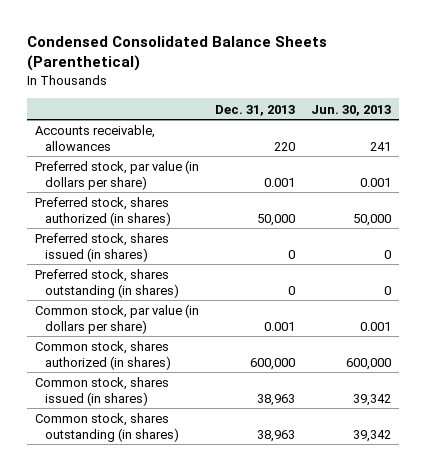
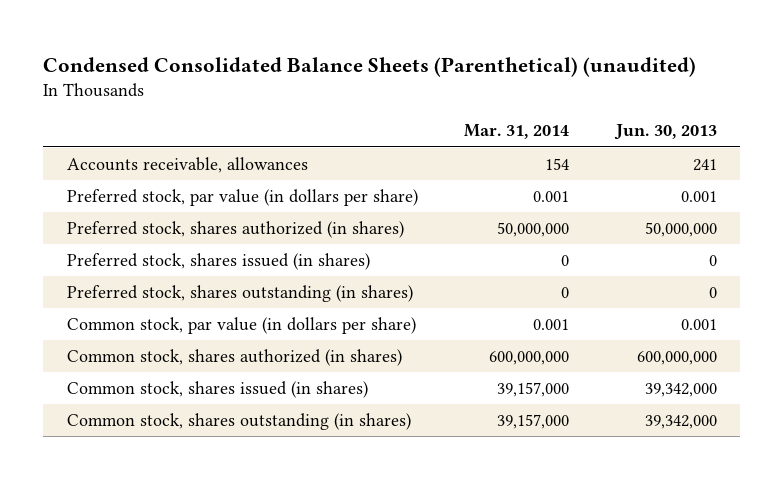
[26,36,327,72] Condensed Consolidated Balance Sheets (Parenthetical) -> [43,56,697,77] Condensed Consolidated Balance Sheets (Parenthetical) (unaudited)
[214,104,295,116] Dec. 31, 2013 -> none
none -> [464,124,570,140] Mar. 31, 2014
[352,213,391,226] 50,000 -> [644,222,717,238] 50,000,000
[345,357,391,370] 600,000 -> [636,351,717,366] 600,000,000
[352,393,391,406] 39,342 -> [644,383,717,398] 39,342,000
[352,429,391,442] 39,342 -> [644,415,717,430] 39,342,000

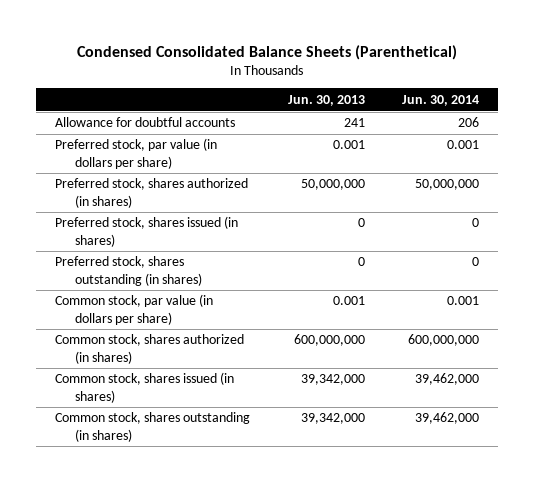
[43,56,697,77] Condensed Consolidated Balance Sheets (Parenthetical) (unaudited) -> [77,45,458,61] Condensed Consolidated Balance Sheets (Parenthetical)
[464,124,570,140] Mar. 31, 2014 -> none
none -> [402,94,480,106] Jun. 30, 2014
[66,157,308,174] Accounts receivable, allowances -> [55,117,236,128] Allowance for doubtful accounts

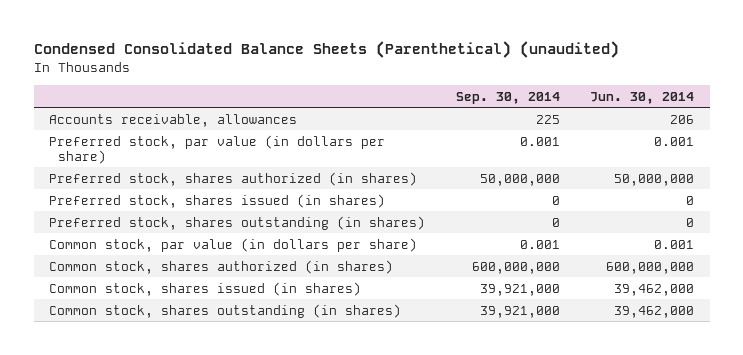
[77,45,458,61] Condensed Consolidated Balance Sheets (Parenthetical) -> [33,40,619,58] Condensed Consolidated Balance Sheets (Parenthetical) (unaudited)
[287,94,365,106] Jun. 30, 2013 -> none
none -> [455,91,560,104] Sep. 30, 2014
[55,117,236,128] Allowance for doubtful accounts -> [48,113,297,127] Accounts receivable, allowances

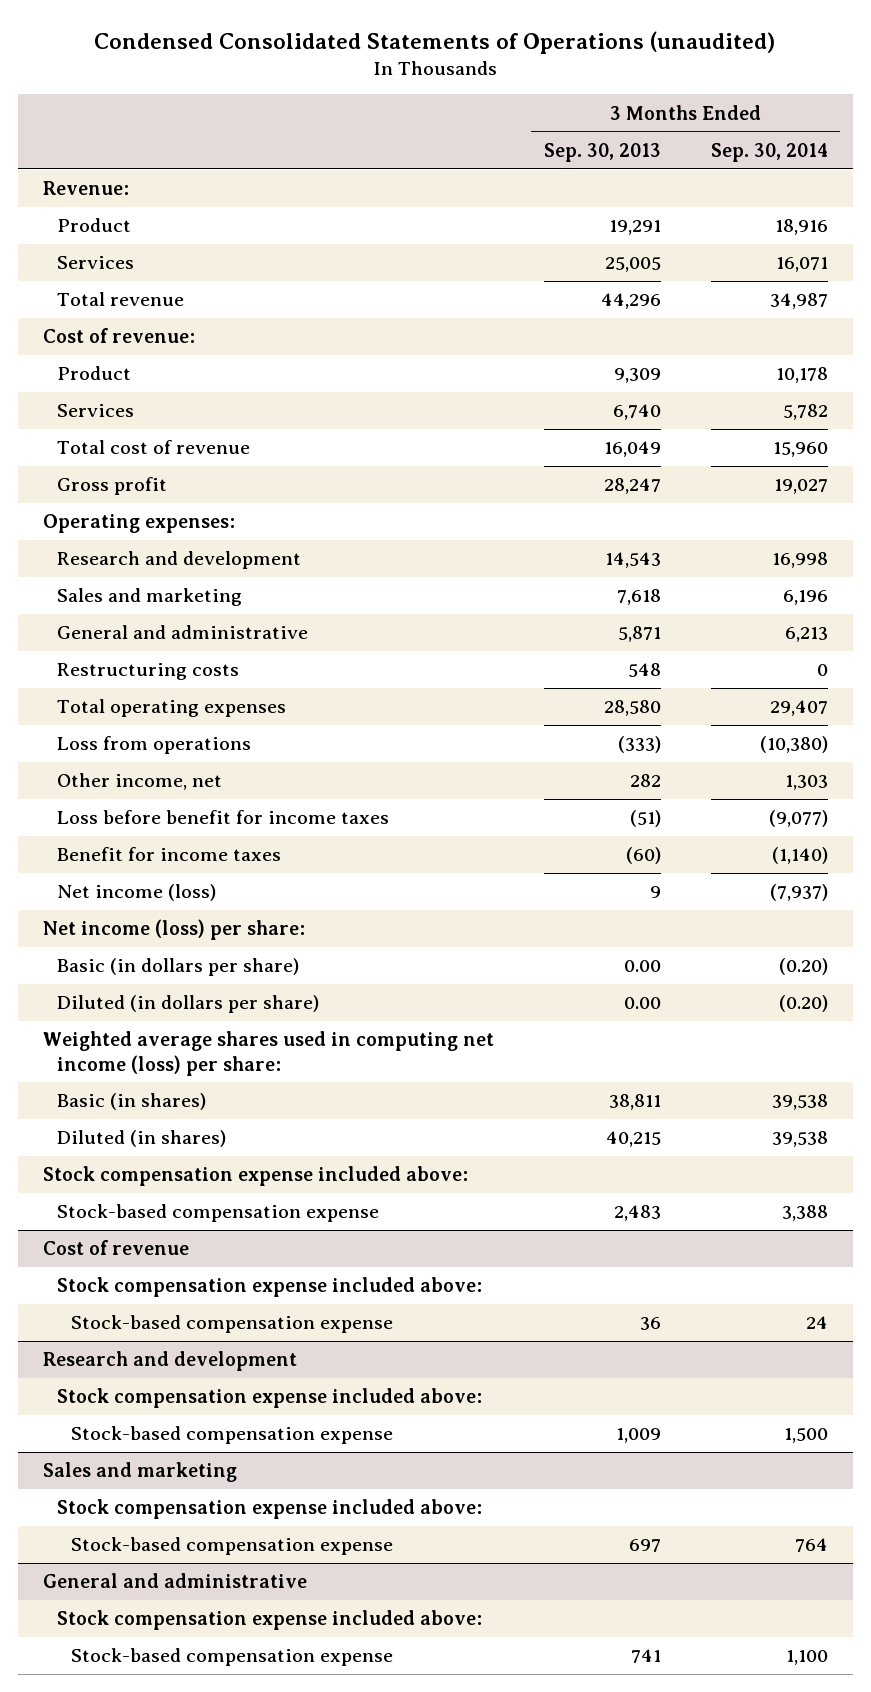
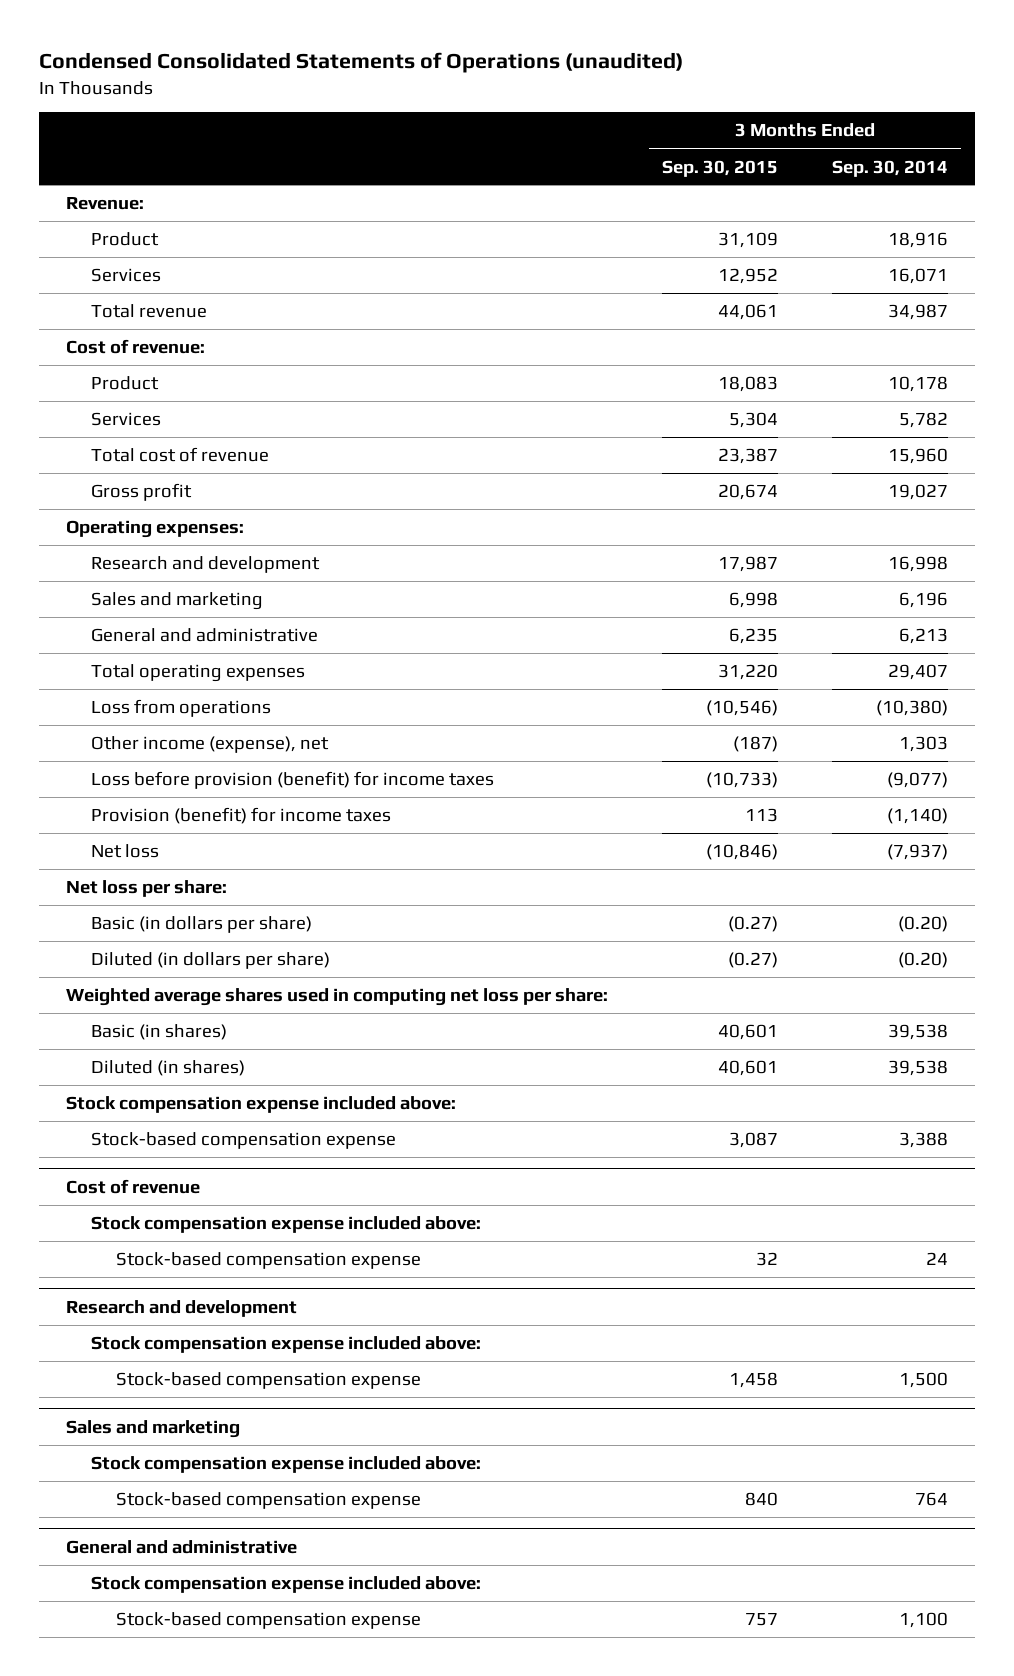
[543,142,661,162] Sep. 30, 2013 -> none
none -> [662,159,779,177] Sep. 30, 2015
[56,663,239,681] Restructuring costs -> none
[56,773,222,791] Other income, net -> [91,736,330,754] Other income (expense), net
[56,810,389,825] Loss before benefit for income taxes -> [91,771,495,790] Loss before provision (benefit) for income taxes
[56,847,281,862] Benefit for income taxes -> [91,807,392,825] Provision (benefit) for income taxes
[56,884,216,902] Net income (loss) -> [91,844,160,859] Net loss
[43,919,306,941] Net income (loss) per share: -> [66,880,228,898] Net loss per share:
[43,1031,495,1076] Weighted average shares used in computing net income (loss) per share: -> [66,988,609,1007] Weighted average shares used in computing net loss per share:

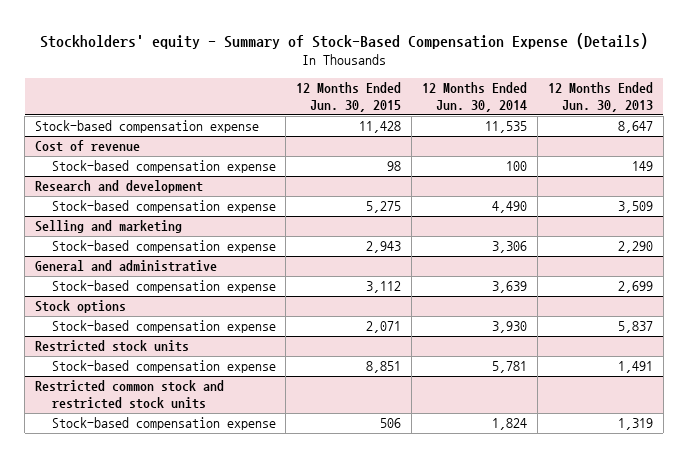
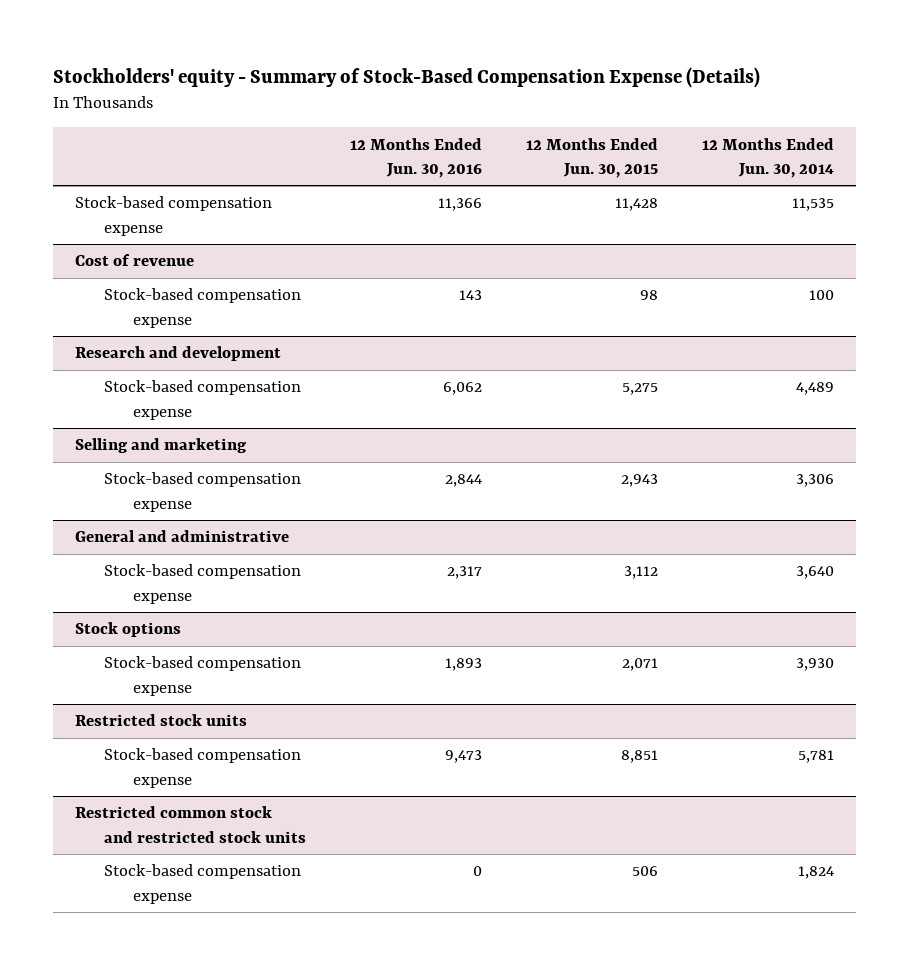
[547,82,653,112] 12 Months Ended Jun. 30, 2013 -> none
none -> [350,137,483,178] 12 Months Ended Jun. 30, 2016
[492,201,528,214] 4,490 -> [796,382,835,396] 4,489
[492,281,528,294] 3,639 -> [796,566,835,580] 3,640

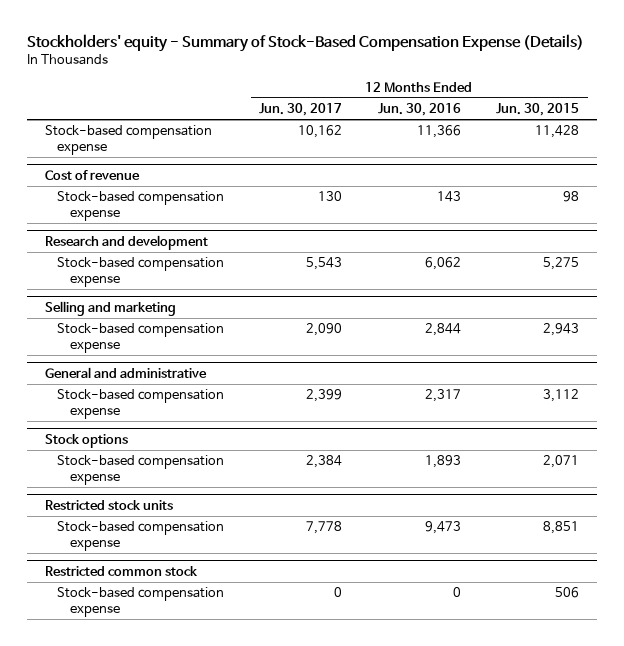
[702,137,835,178] 12 Months Ended Jun. 30, 2014 -> none
none -> [259,103,343,117] Jun. 30, 2017
[75,806,307,843] Restricted common stock and restricted stock units -> [44,566,198,577] Restricted common stock

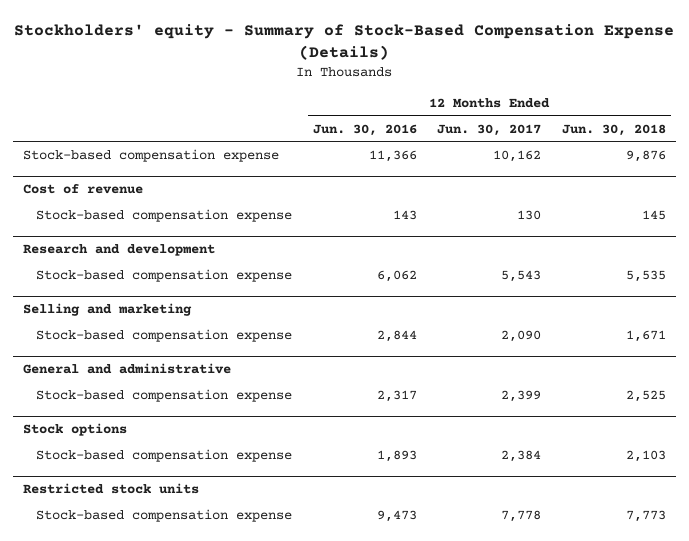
[495,103,579,117] Jun. 30, 2015 -> none
none -> [561,123,666,136] Jun. 30, 2018
[44,566,198,577] Restricted common stock -> none
[57,587,225,618] Stock-based compensation expense -> none

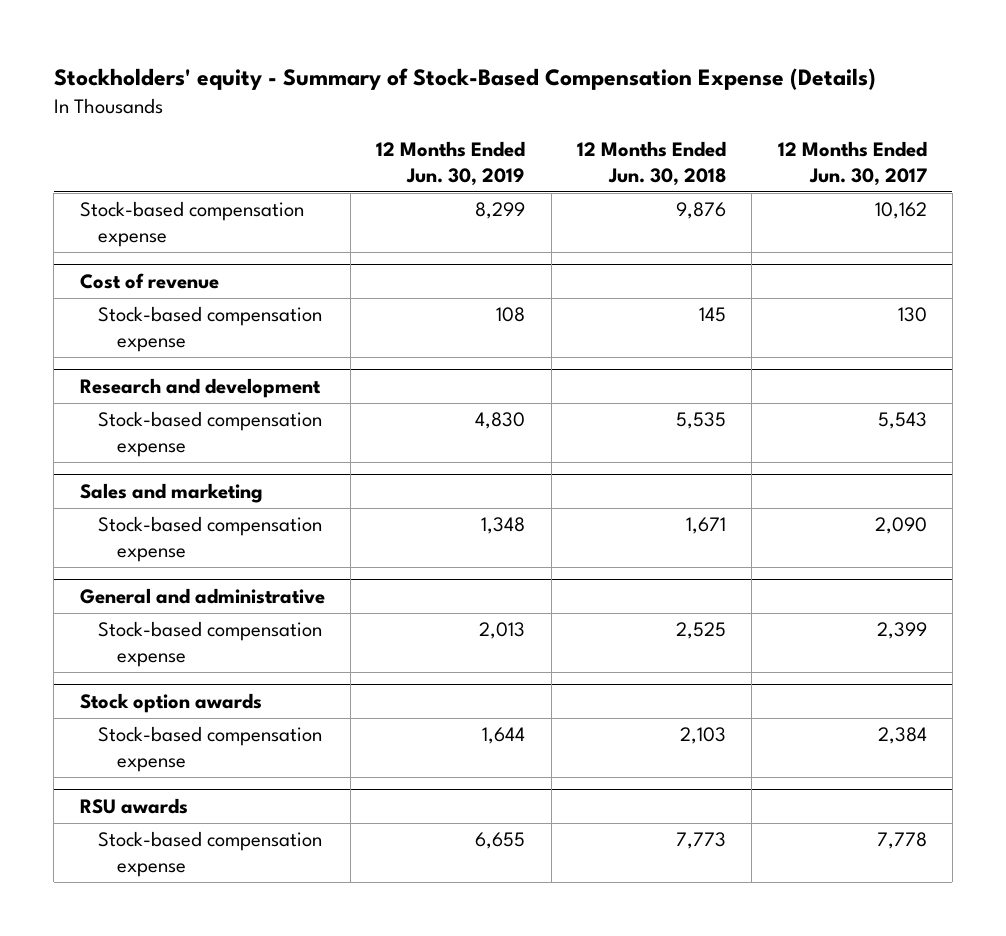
[312,123,417,136] Jun. 30, 2016 -> none
none -> [376,141,526,186] 12 Months Ended Jun. 30, 2019
[23,303,193,317] Selling and marketing -> [79,482,263,503] Sales and marketing
[23,423,128,437] Stock options -> [79,692,262,713] Stock option awards
[23,483,200,495] Restricted stock units -> [79,797,188,814] RSU awards

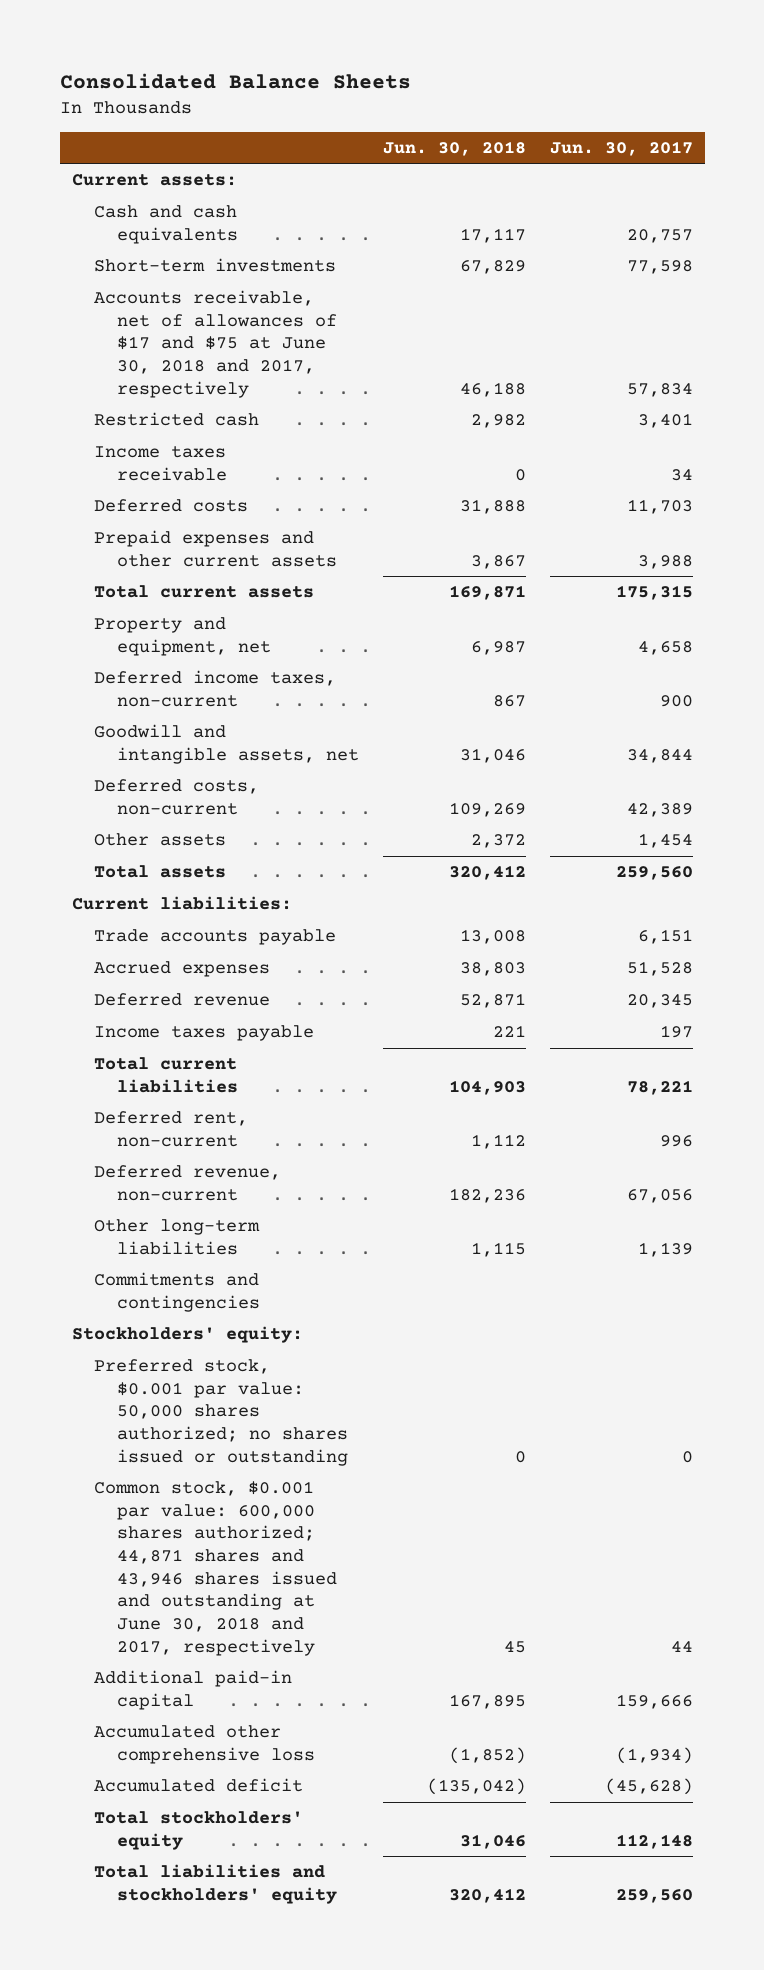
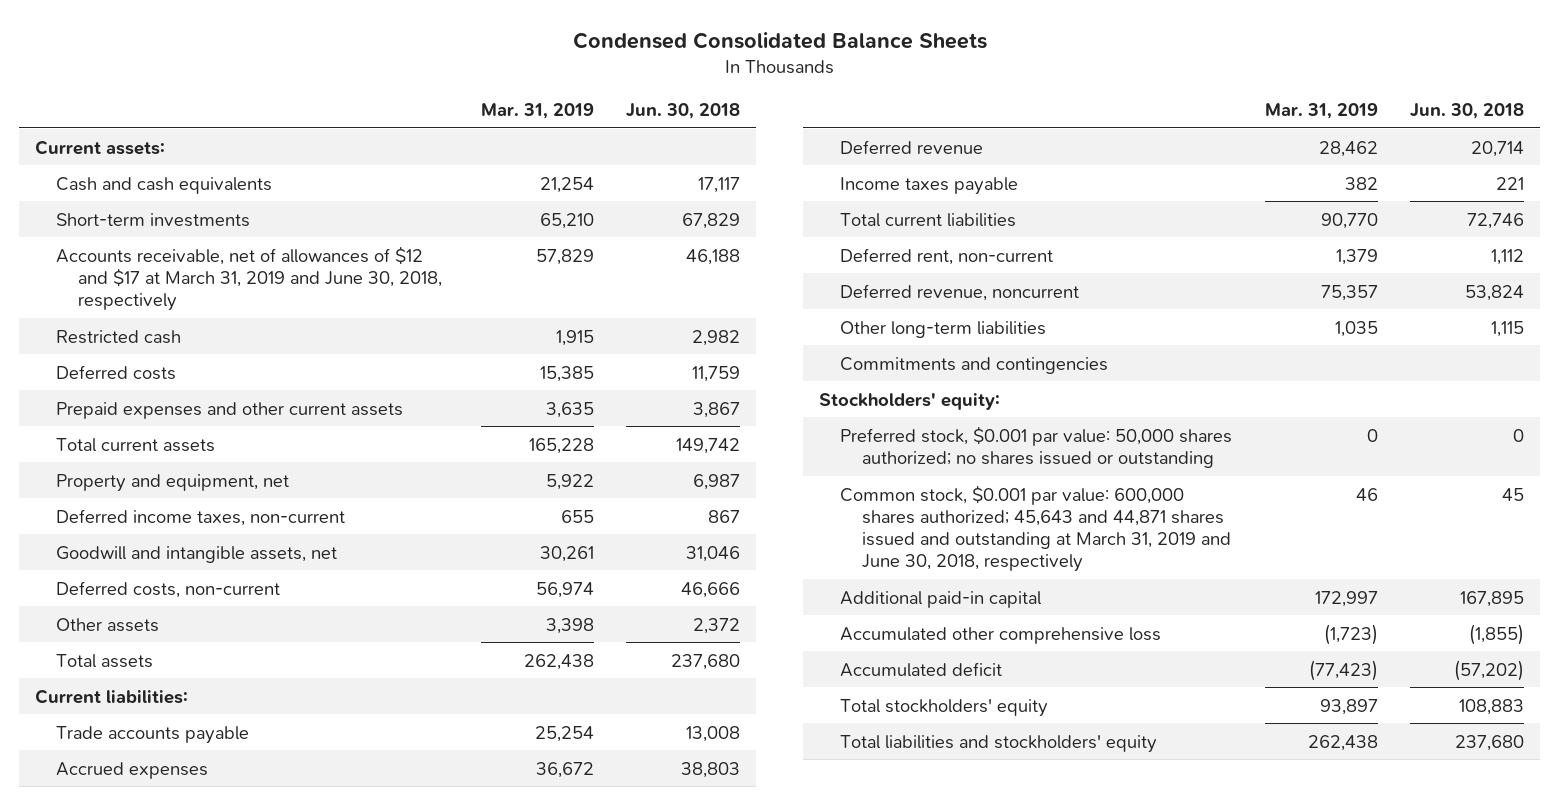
[59,73,411,90] Consolidated Balance Sheets -> [572,31,987,49] Condensed Consolidated Balance Sheets
[549,140,693,156] Jun. 30, 2017 -> none
none -> [480,103,594,120] Mar. 31, 2019
[94,290,337,398] Accounts receivable, net of allowances of $17 and $75 at June 30, 2018 and 2017, respectively -> [56,245,442,312] Accounts receivable, net of allowances of $12 and $17 at March 31, 2019 and June 30, 2018, respectively
[94,446,227,481] Income taxes receivable -> none
[459,499,526,515] 31,888 -> [692,365,741,382] 11,759
[448,585,526,601] 169,871 -> [676,437,741,454] 149,742
[448,801,526,817] 109,269 -> [681,581,741,598] 46,666
[448,865,526,881] 320,412 -> [671,653,741,670] 237,680
[459,993,526,1009] 52,871 -> [1471,140,1525,157] 20,714
[448,1079,526,1095] 104,903 -> [1467,212,1525,229] 72,746
[94,1165,282,1201] Deferred revenue, non-current -> none
none -> [840,283,1080,301] Deferred revenue, noncurrent
[94,1481,337,1656] Common stock, $0.001 par value: 600,000 shares authorized; 44,871 shares and 43,946 shares issued and outstanding at June 30, 2018 and 2017, respectively -> [840,484,1231,573] Common stock, $0.001 par value: 600,000 shares authorized; 45,643 and 44,871 shares issued and outstanding at March 31, 2019 and June 30, 2018, respectively
[448,1746,526,1764] (1,852) -> [1469,623,1525,645] (1,855)
[426,1778,526,1796] (135,042) -> [1454,659,1525,681] (57,202)
[459,1833,526,1849] 31,046 -> [1459,698,1525,715] 108,883
[448,1887,526,1903] 320,412 -> [1455,734,1525,751] 237,680

